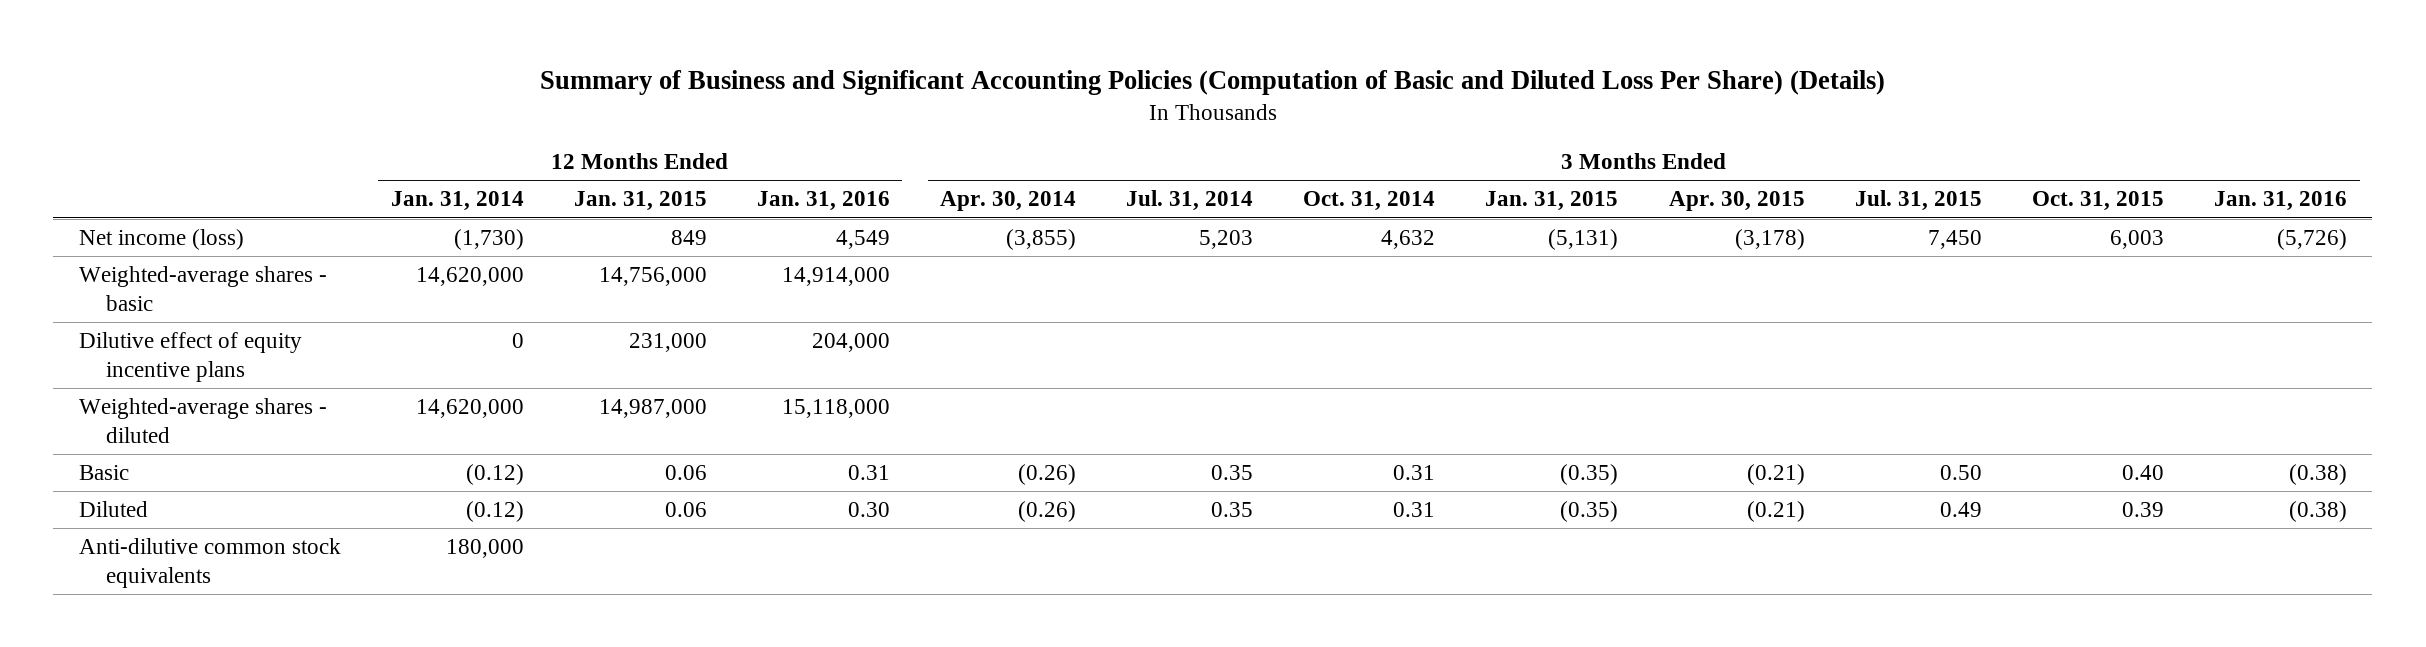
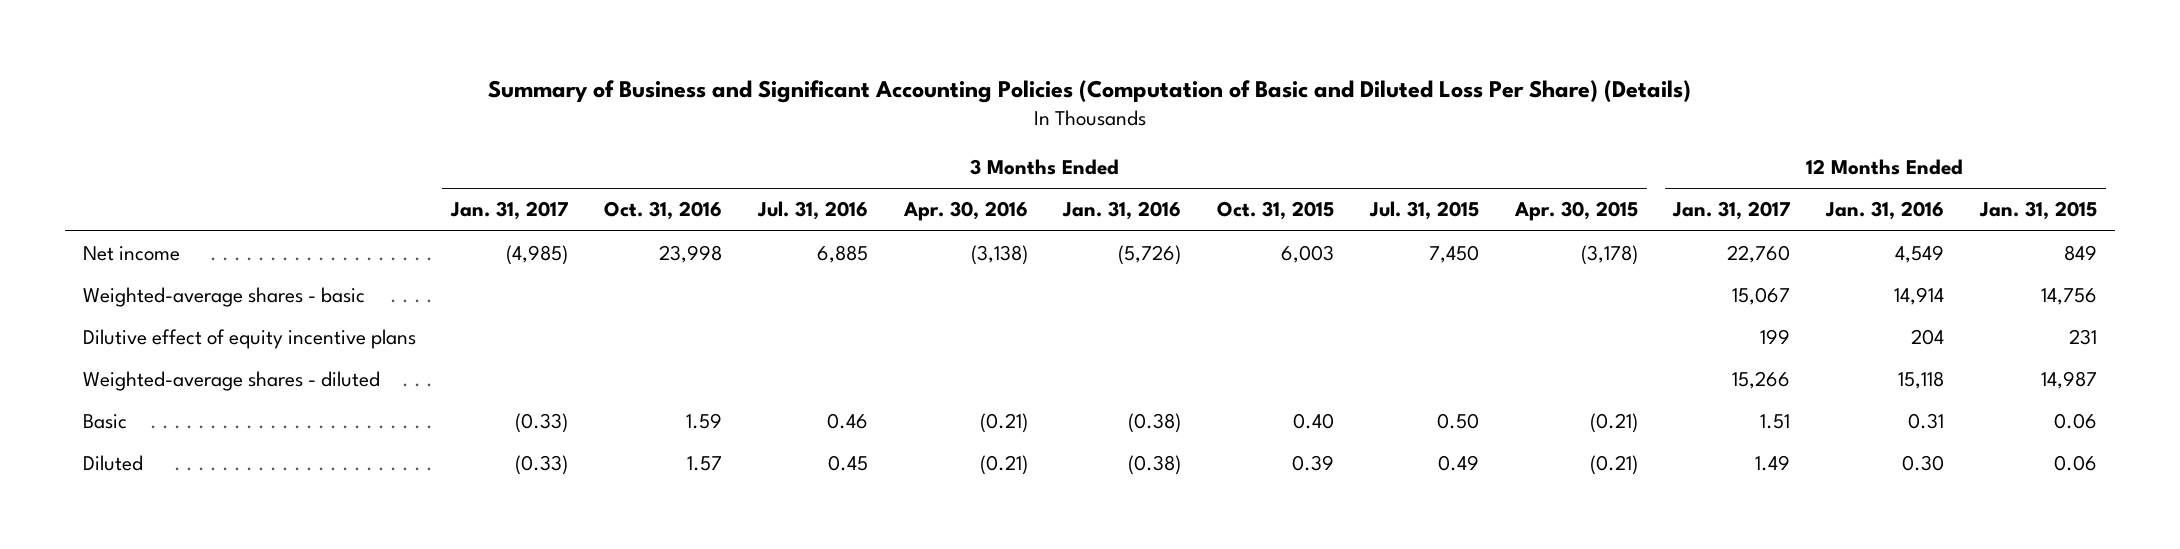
[390,191,524,212] Jan. 31, 2014 -> none
[940,191,1077,212] Apr. 30, 2014 -> none
[1126,190,1254,212] Jul. 31, 2014 -> none
[1303,191,1436,212] Oct. 31, 2014 -> none
[1485,191,1619,212] Jan. 31, 2015 -> none
none -> [450,201,569,221] Jan. 31, 2017
none -> [604,201,723,221] Oct. 31, 2016
none -> [756,201,868,221] Jul. 31, 2016
none -> [902,201,1028,222] Apr. 30, 2016
none -> [1672,201,1791,221] Jan. 31, 2017
[78,229,244,251] Net income (loss) -> [82,246,180,262] Net income
[598,267,707,287] 14,756,000 -> [2040,288,2097,306] 14,756
[781,267,890,287] 14,914,000 -> [1894,287,1945,306] 14,914
[628,333,707,353] 231,000 -> [2068,329,2097,346] 231
[811,333,890,353] 204,000 -> [1911,329,1945,346] 204
[598,399,707,419] 14,987,000 -> [2040,371,2097,390] 14,987
[781,399,890,419] 15,118,000 -> [1898,371,1945,390] 15,118
[78,538,341,588] Anti-dilutive common stock equivalents -> none

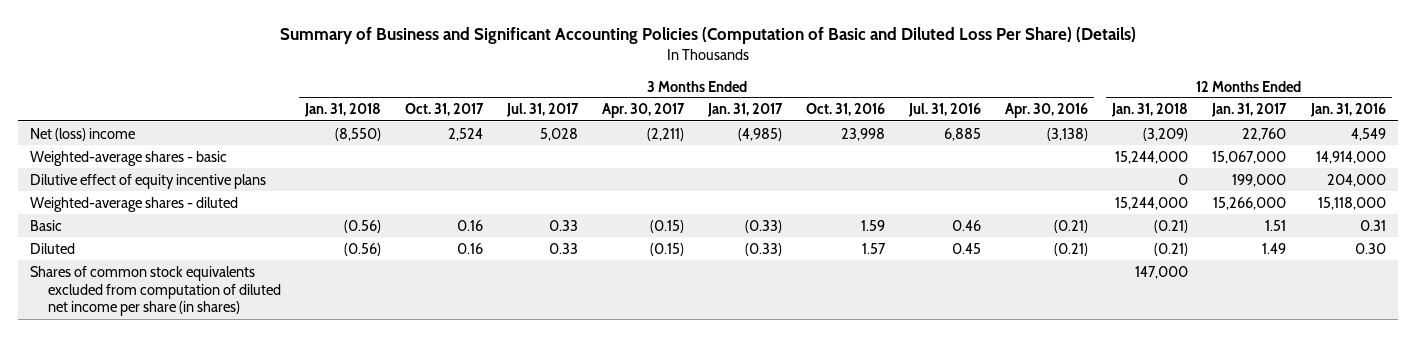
[1062,201,1182,221] Jan. 31, 2016 -> none
[1217,201,1335,221] Oct. 31, 2015 -> none
[1368,201,1479,221] Jul. 31, 2015 -> none
[1513,201,1638,222] Apr. 30, 2015 -> none
[1978,201,2097,221] Jan. 31, 2015 -> none
none -> [303,103,381,118] Jan. 31, 2018
none -> [405,103,485,117] Oct. 31, 2017
none -> [506,103,580,118] Jul. 31, 2017
none -> [602,103,686,119] Apr. 30, 2017
none -> [1111,103,1189,118] Jan. 31, 2018
[82,246,180,262] Net income -> [29,127,135,141] Net (loss) income
[1732,287,1791,306] 15,067 -> [1212,150,1287,164] 15,067,000
[1894,287,1945,306] 14,914 -> [1315,150,1386,164] 14,914,000
[1760,329,1791,345] 199 -> [1232,173,1287,187] 199,000
[1911,329,1945,346] 204 -> [1326,173,1386,187] 204,000
[1732,371,1791,390] 15,266 -> [1213,196,1287,210] 15,266,000
[1898,371,1945,390] 15,118 -> [1317,196,1386,210] 15,118,000
none -> [29,265,281,317] Shares of common stock equivalents excluded from computation of diluted net income per share (in shares)

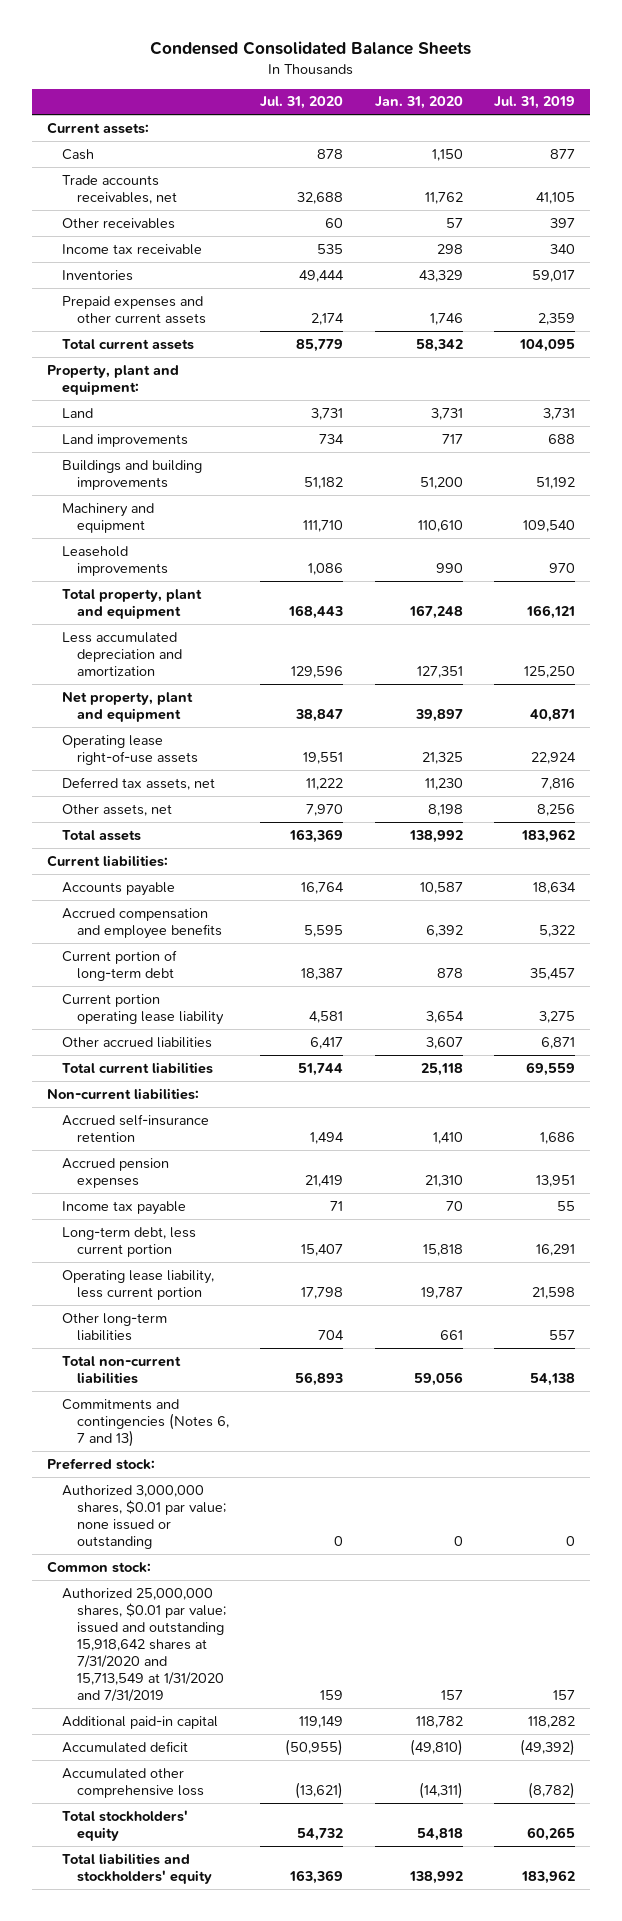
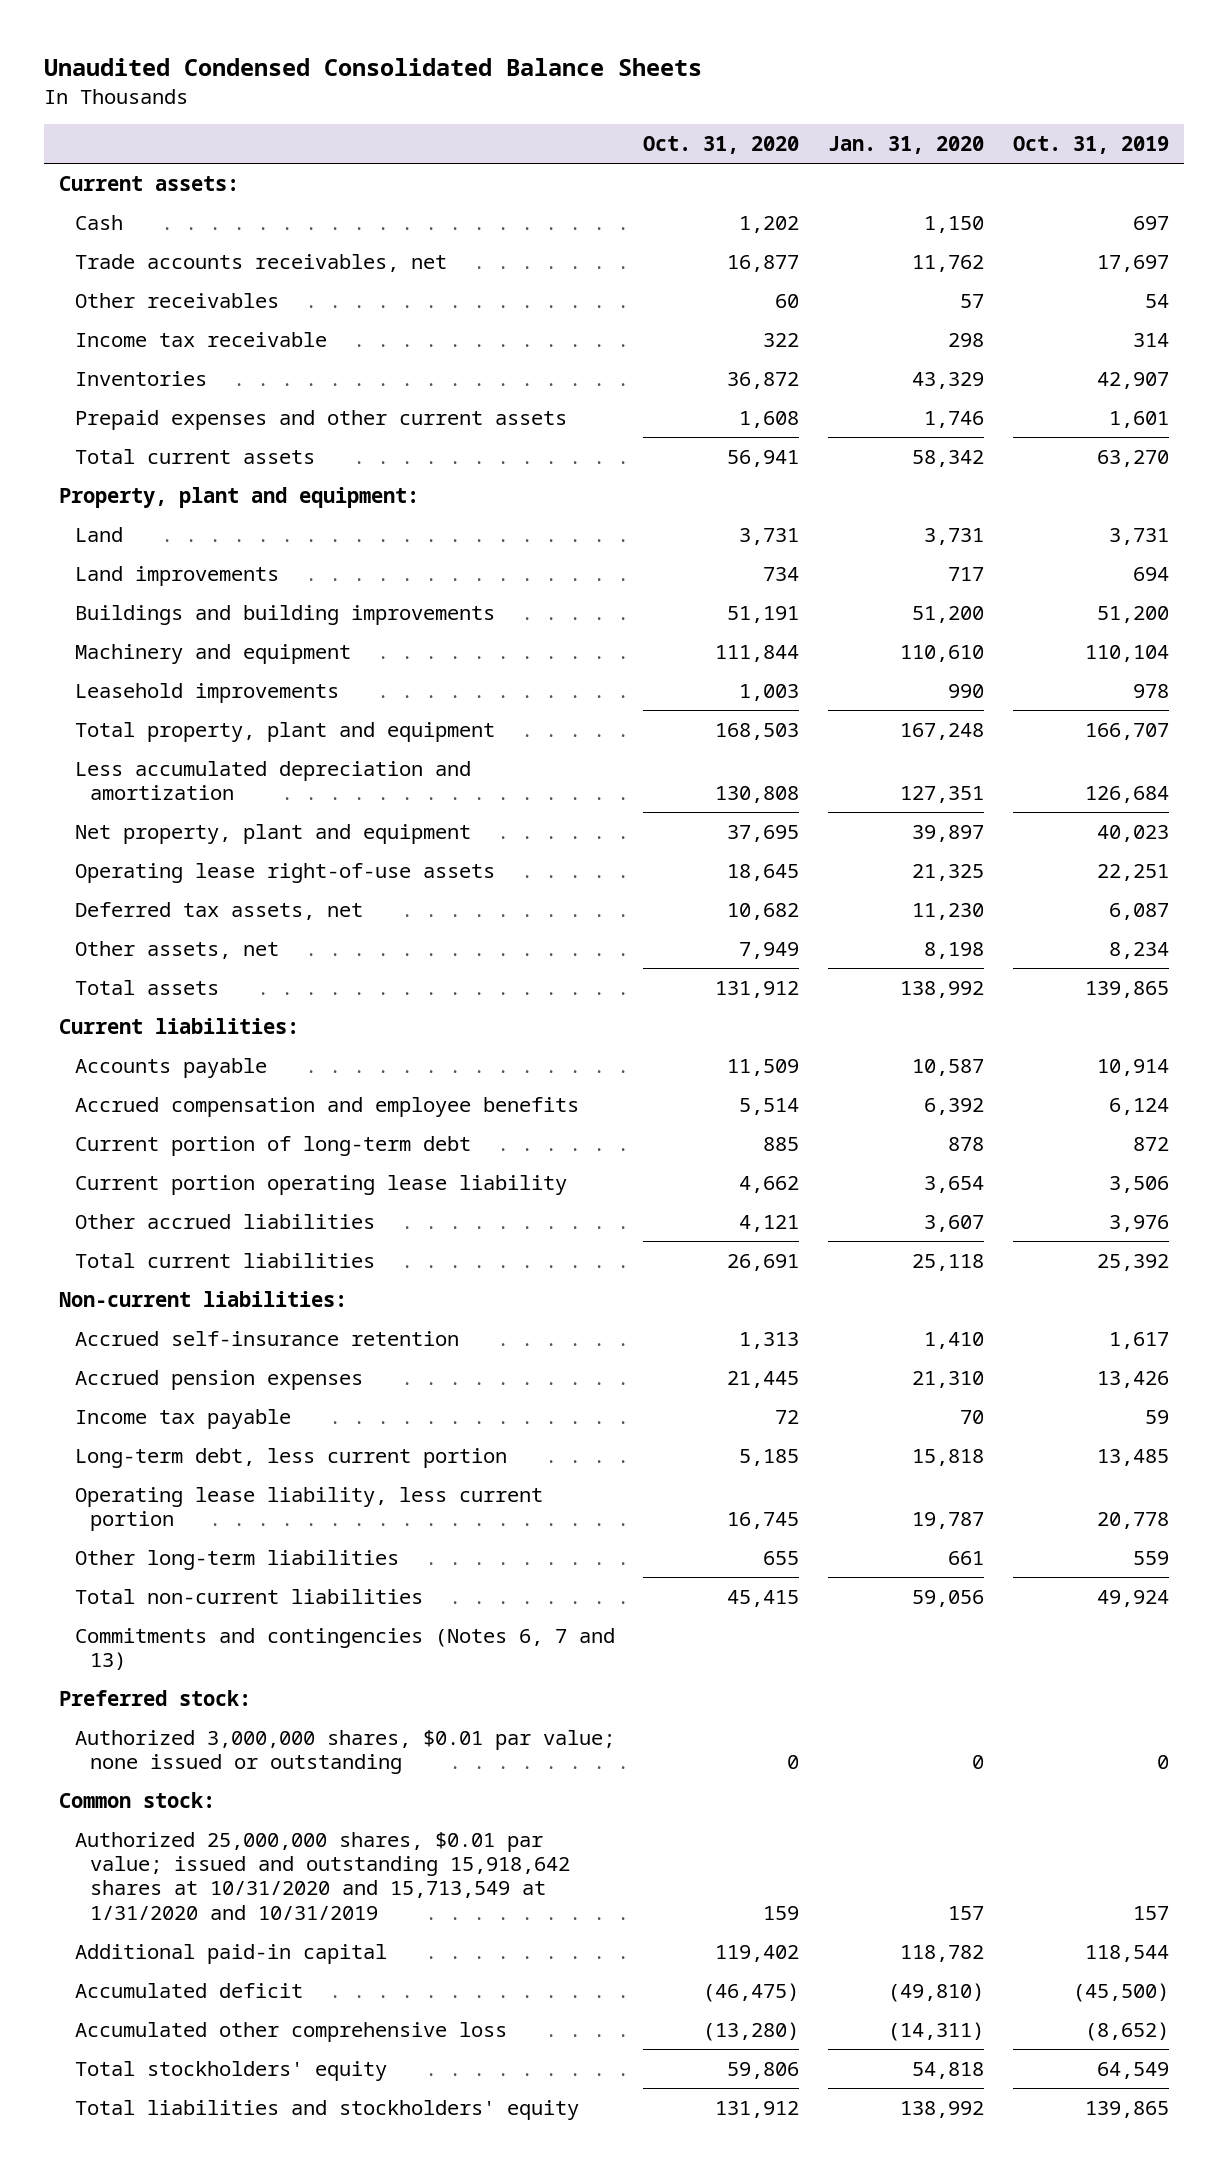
[150,41,472,56] Condensed Consolidated Balance Sheets -> [44,58,703,77] Unaudited Condensed Consolidated Balance Sheets
[260,96,344,110] Jul. 31, 2020 -> none
[493,96,575,110] Jul. 31, 2019 -> none
none -> [643,136,800,155] Oct. 31, 2020
none -> [1013,136,1170,155] Oct. 31, 2019
[62,1587,227,1703] Authorized 25,000,000 shares, $0.01 par value; issued and outstanding 15,918,642 shares at 7/31/2020 and 15,713,549 at 1/31/2020 and 7/31/2019 -> [74,1831,571,1920] Authorized 25,000,000 shares, $0.01 par value; issued and outstanding 15,918,642 shares at 10/31/2020 and 15,713,549 at 1/31/2020 and 10/31/2019

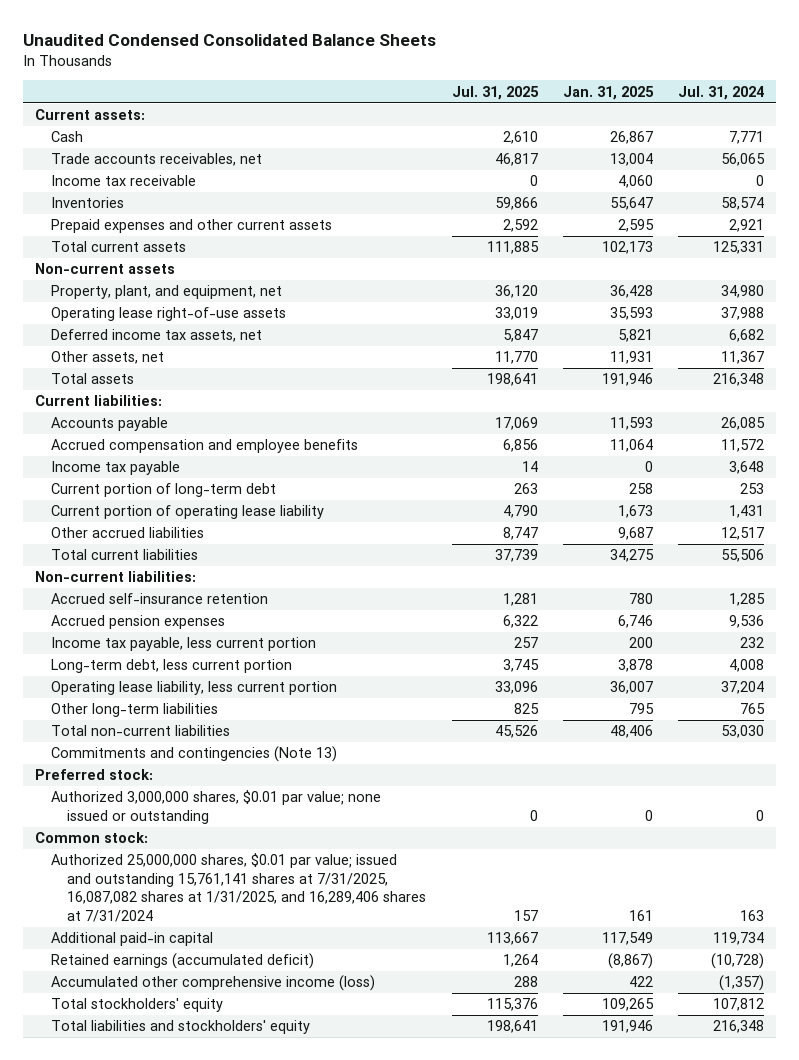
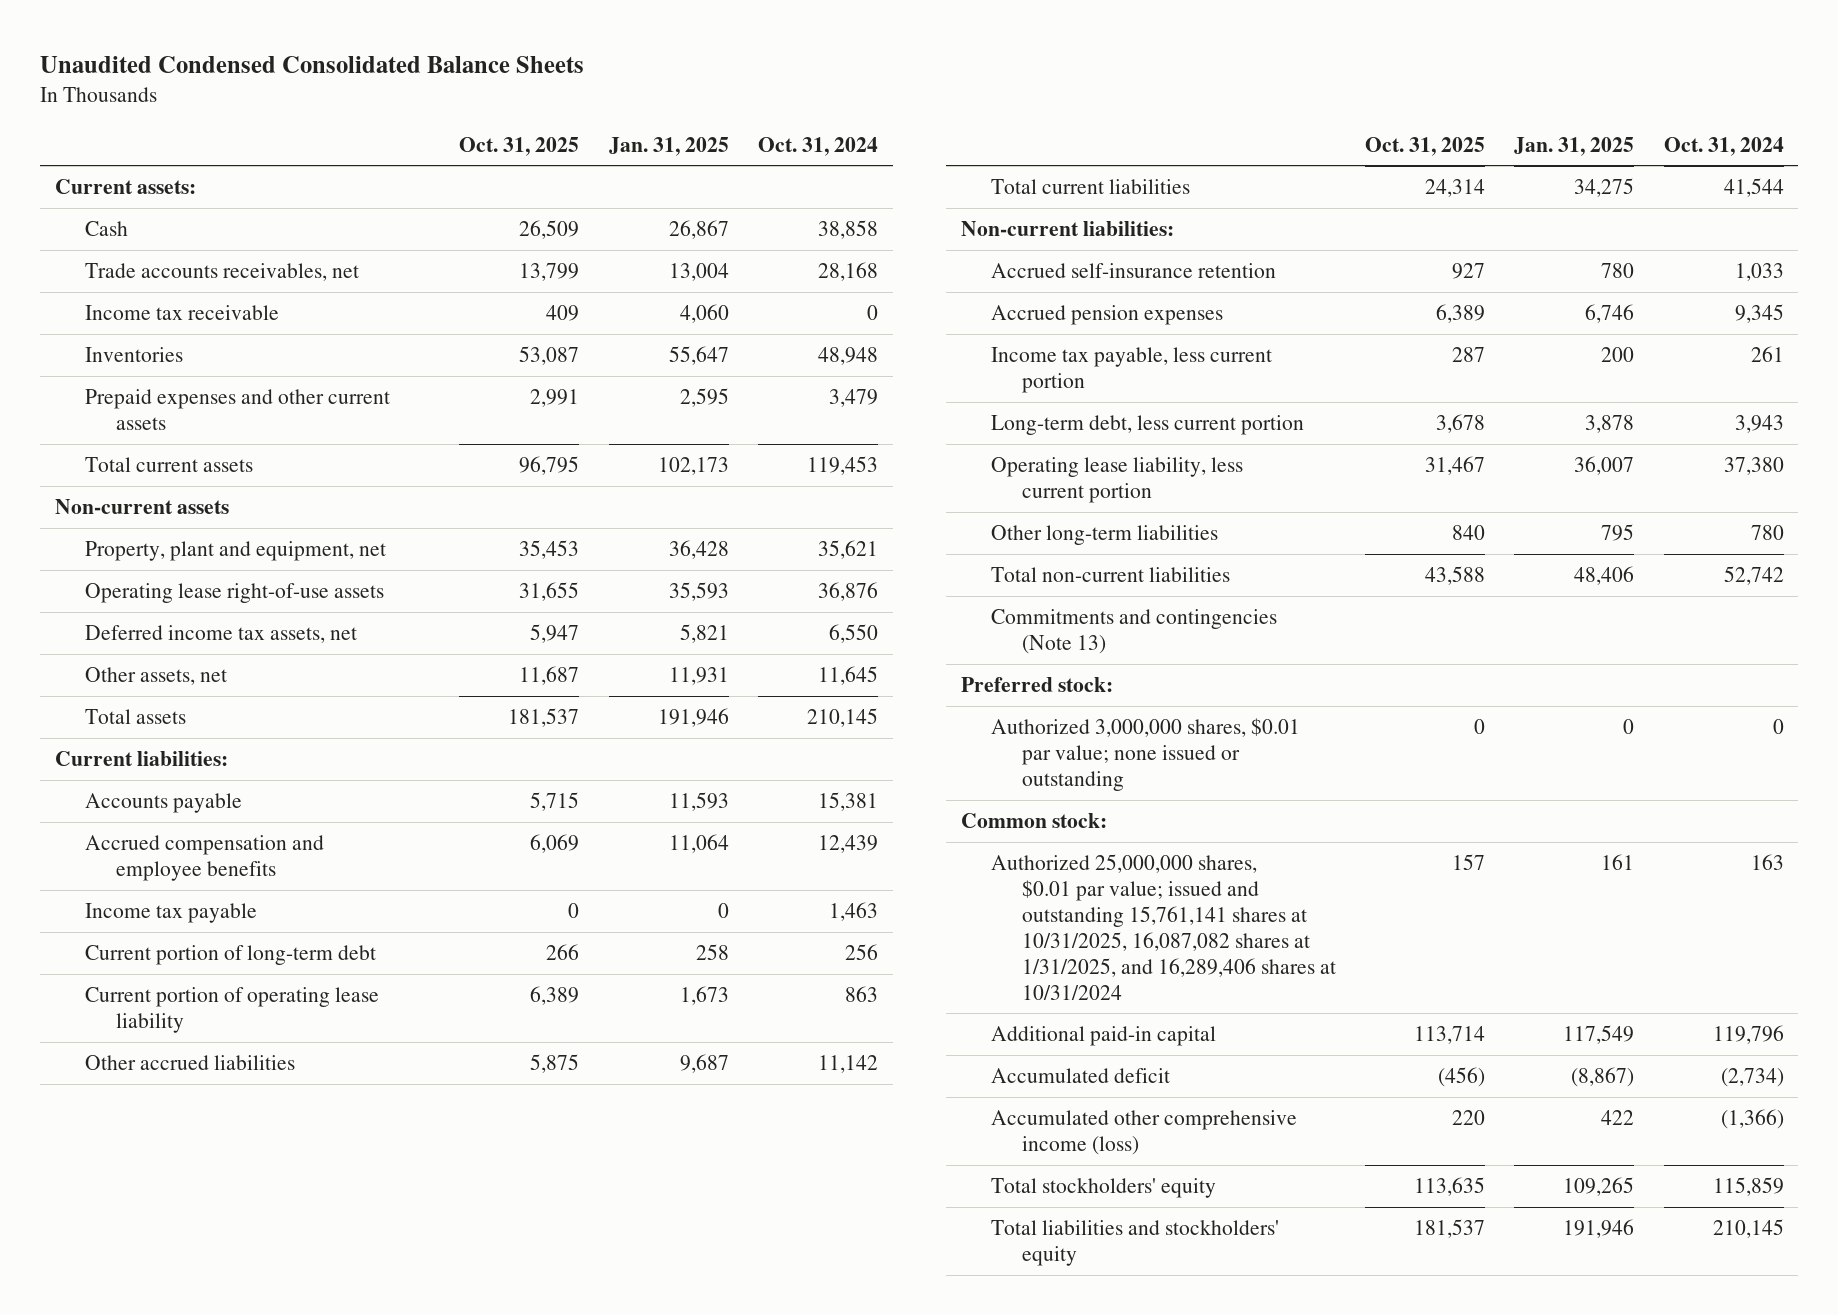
[451,85,539,100] Jul. 31, 2025 -> none
[677,85,764,100] Jul. 31, 2024 -> none
none -> [459,136,580,156] Oct. 31, 2025
none -> [757,136,878,156] Oct. 31, 2024
[51,285,283,300] Property, plant, and equipment, net -> [85,540,387,561] Property, plant and equipment, net
[51,853,427,922] Authorized 25,000,000 shares, $0.01 par value; issued and outstanding 15,761,141 shares at 7/31/2025, 16,087,082 shares at 1/31/2025, and 16,289,406 shares at 7/31/2024 -> [991,853,1336,1000] Authorized 25,000,000 shares, $0.01 par value; issued and outstanding 15,761,141 shares at 10/31/2025, 16,087,082 shares at 1/31/2025, and 16,289,406 shares at 10/31/2024
[51,953,315,970] Retained earnings (accumulated deficit) -> [991,1067,1171,1083] Accumulated deficit

